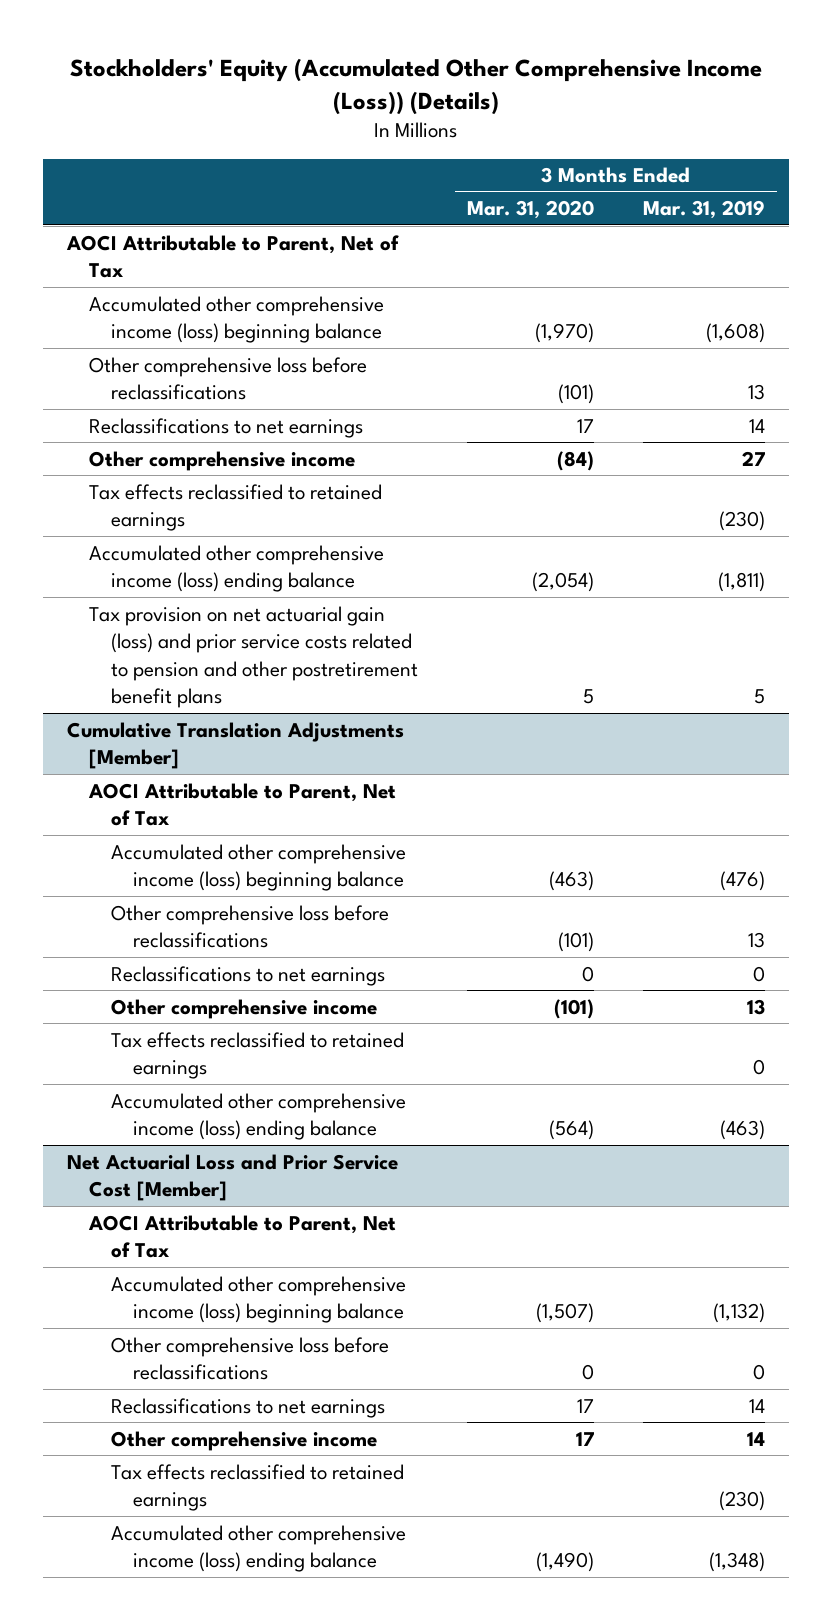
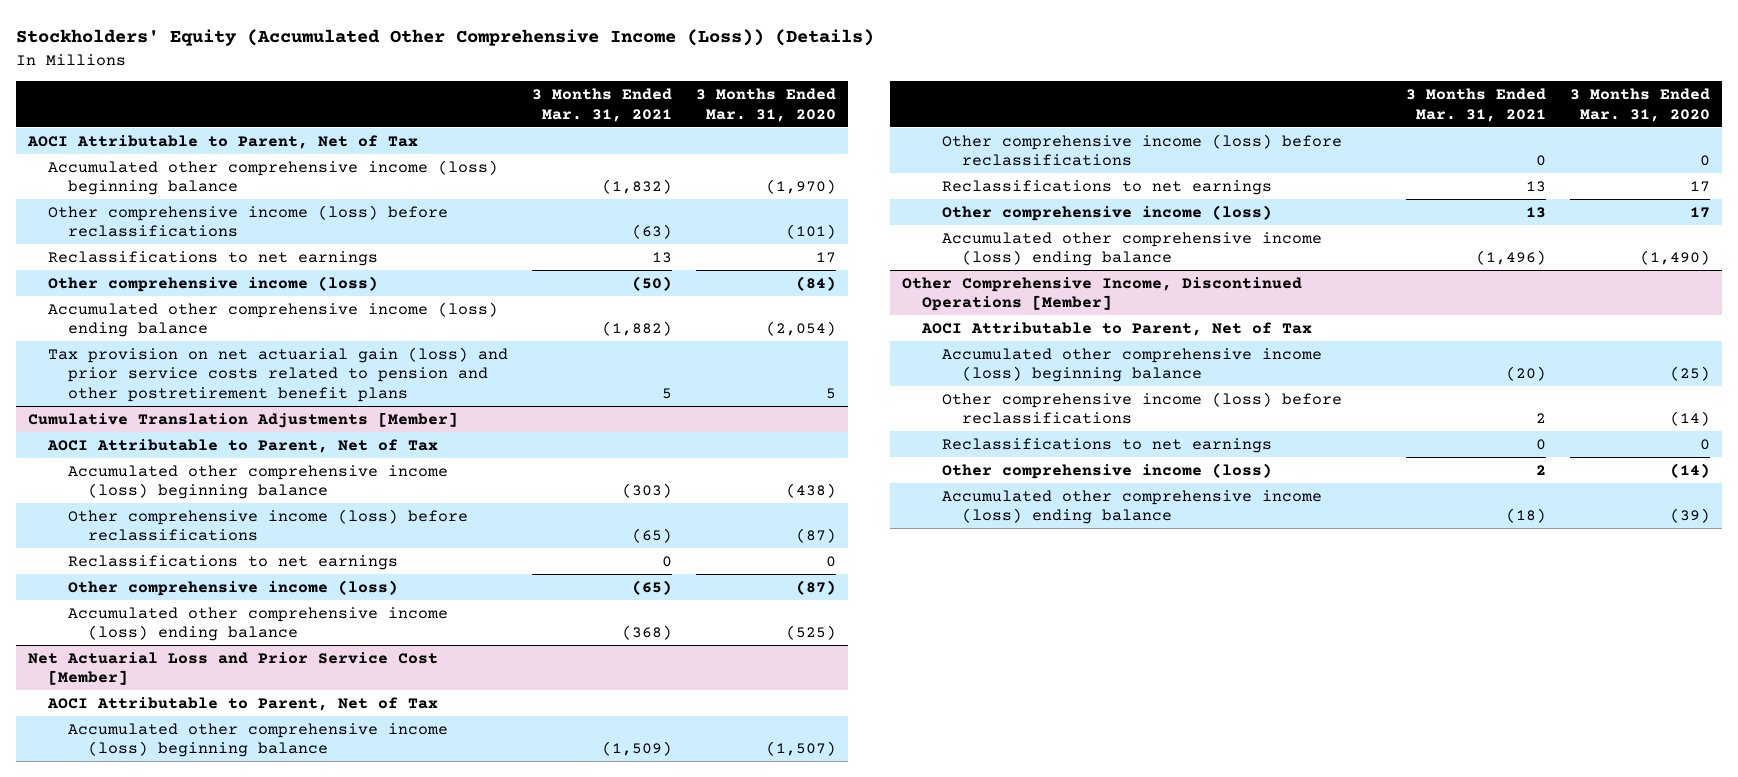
[642,200,765,220] Mar. 31, 2019 -> none
none -> [532,87,673,122] 3 Months Ended Mar. 31, 2021
[89,356,368,401] Other comprehensive loss before reclassifications -> [48,204,449,238] Other comprehensive income (loss) before reclassifications
[89,483,383,532] Tax effects reclassified to retained earnings -> none
[89,450,356,471] Other comprehensive income -> [48,275,379,292] Other comprehensive income (loss)
[549,871,595,892] (463) -> [786,483,837,499] (438)
[111,904,390,949] Other comprehensive loss before reclassifications -> [68,508,469,542] Other comprehensive income (loss) before reclassifications
[558,932,595,953] (101) -> [796,528,837,544] (87)
[111,1031,405,1080] Tax effects reclassified to retained earnings -> none
[111,998,378,1019] Other comprehensive income -> [68,579,399,596] Other comprehensive income (loss)
[554,998,595,1019] (101) -> [796,579,837,595] (87)
[549,1120,595,1141] (564) -> [786,625,837,641] (525)
[111,1336,390,1381] Other comprehensive loss before reclassifications -> [941,133,1342,167] Other comprehensive income (loss) before reclassifications
[111,1463,405,1512] Tax effects reclassified to retained earnings -> none
[111,1430,378,1451] Other comprehensive income -> [941,204,1272,221] Other comprehensive income (loss)
none -> [902,276,1303,312] Other Comprehensive Income, Discontinued Operations [Member]
none -> [920,321,1312,336] AOCI Attributable to Parent, Net of Tax
none -> [941,347,1322,383] Accumulated other comprehensive income (loss) beginning balance
none -> [941,391,1342,425] Other comprehensive income (loss) before reclassifications
none -> [941,437,1272,453] Reclassifications to net earnings
none -> [941,462,1272,479] Other comprehensive income (loss)
none -> [941,489,1322,525] Accumulated other comprehensive income (loss) ending balance

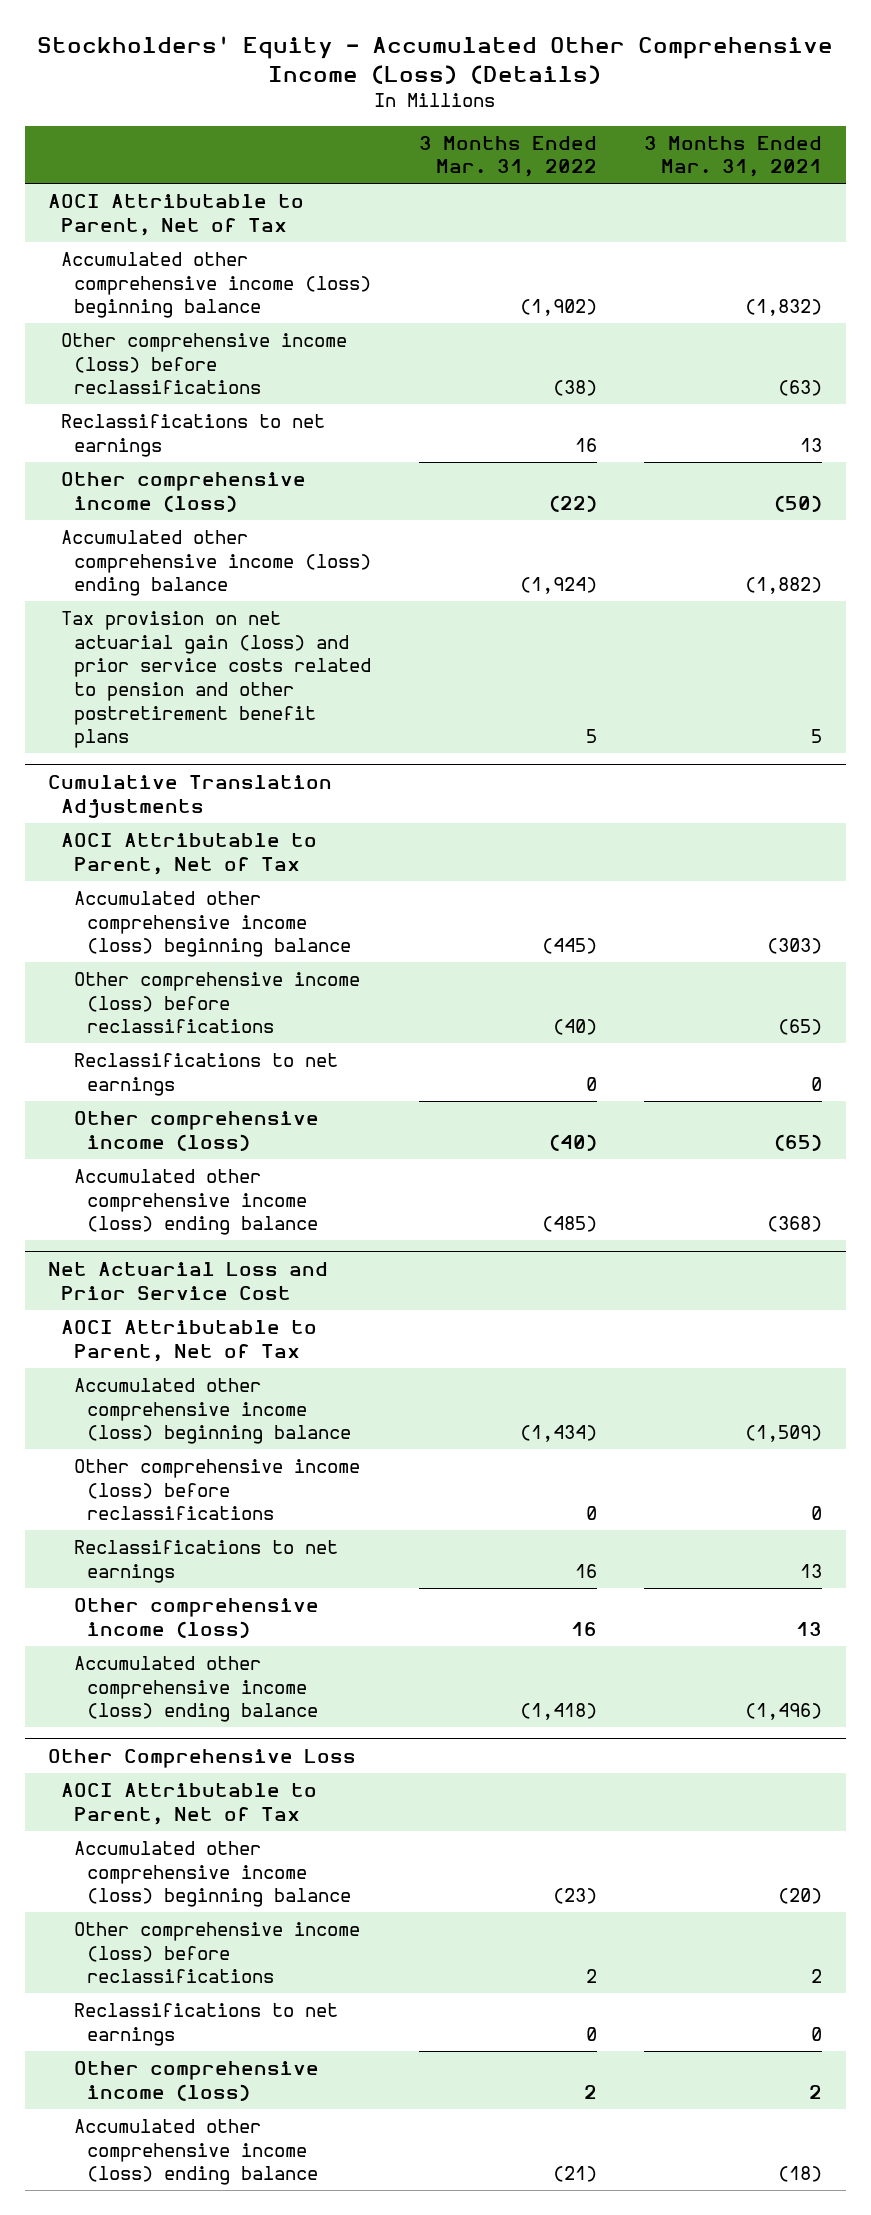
[16,29,875,47] Stockholders' Equity (Accumulated Other Comprehensive Income (Loss)) (Details) -> [37,36,834,85] Stockholders' Equity - Accumulated Other Comprehensive Income (Loss) (Details)
[696,87,837,122] 3 Months Ended Mar. 31, 2020 -> none
none -> [418,135,597,178] 3 Months Ended Mar. 31, 2022
[28,411,459,428] Cumulative Translation Adjustments [Member] -> [48,774,333,818] Cumulative Translation Adjustments
[28,651,439,686] Net Actuarial Loss and Prior Service Cost [Member] -> [48,1261,329,1300] Net Actuarial Loss and Prior Service Cost
[902,276,1303,312] Other Comprehensive Income, Discontinued Operations [Member] -> none
none -> [48,1748,357,1768] Other Comprehensive Loss

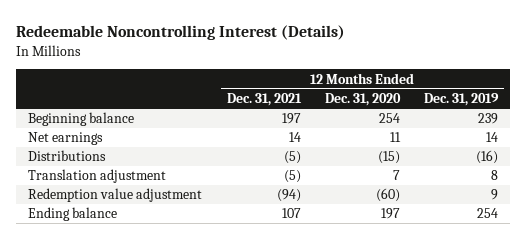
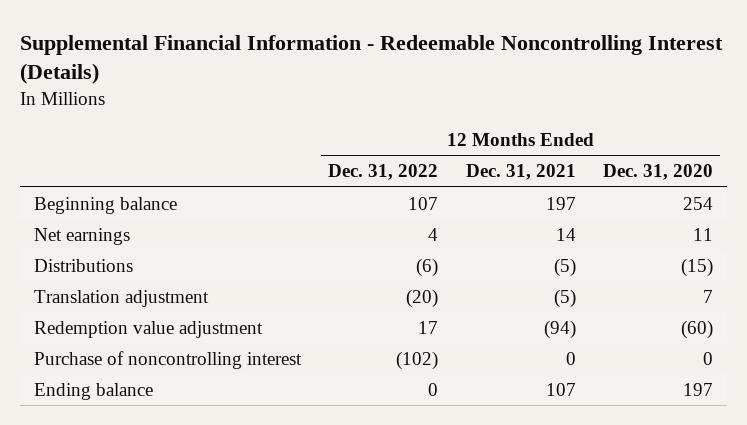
[16,25,346,41] Redeemable Noncontrolling Interest (Details) -> [19,34,723,85] Supplemental Financial Information - Redeemable Noncontrolling Interest (Details)
[424,93,500,107] Dec. 31, 2019 -> none
none -> [328,164,439,181] Dec. 31, 2022
none -> [33,350,302,369] Purchase of noncontrolling interest

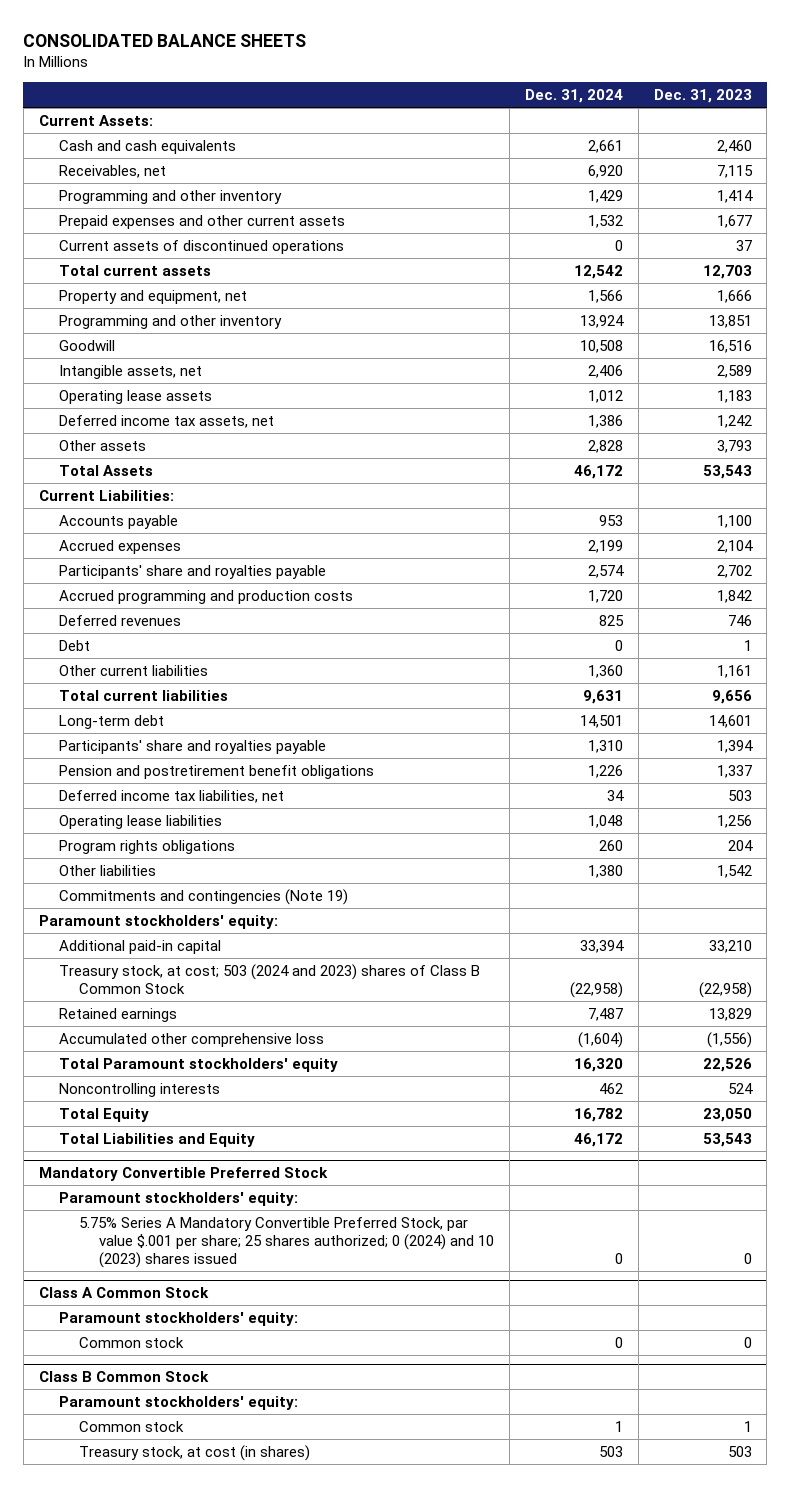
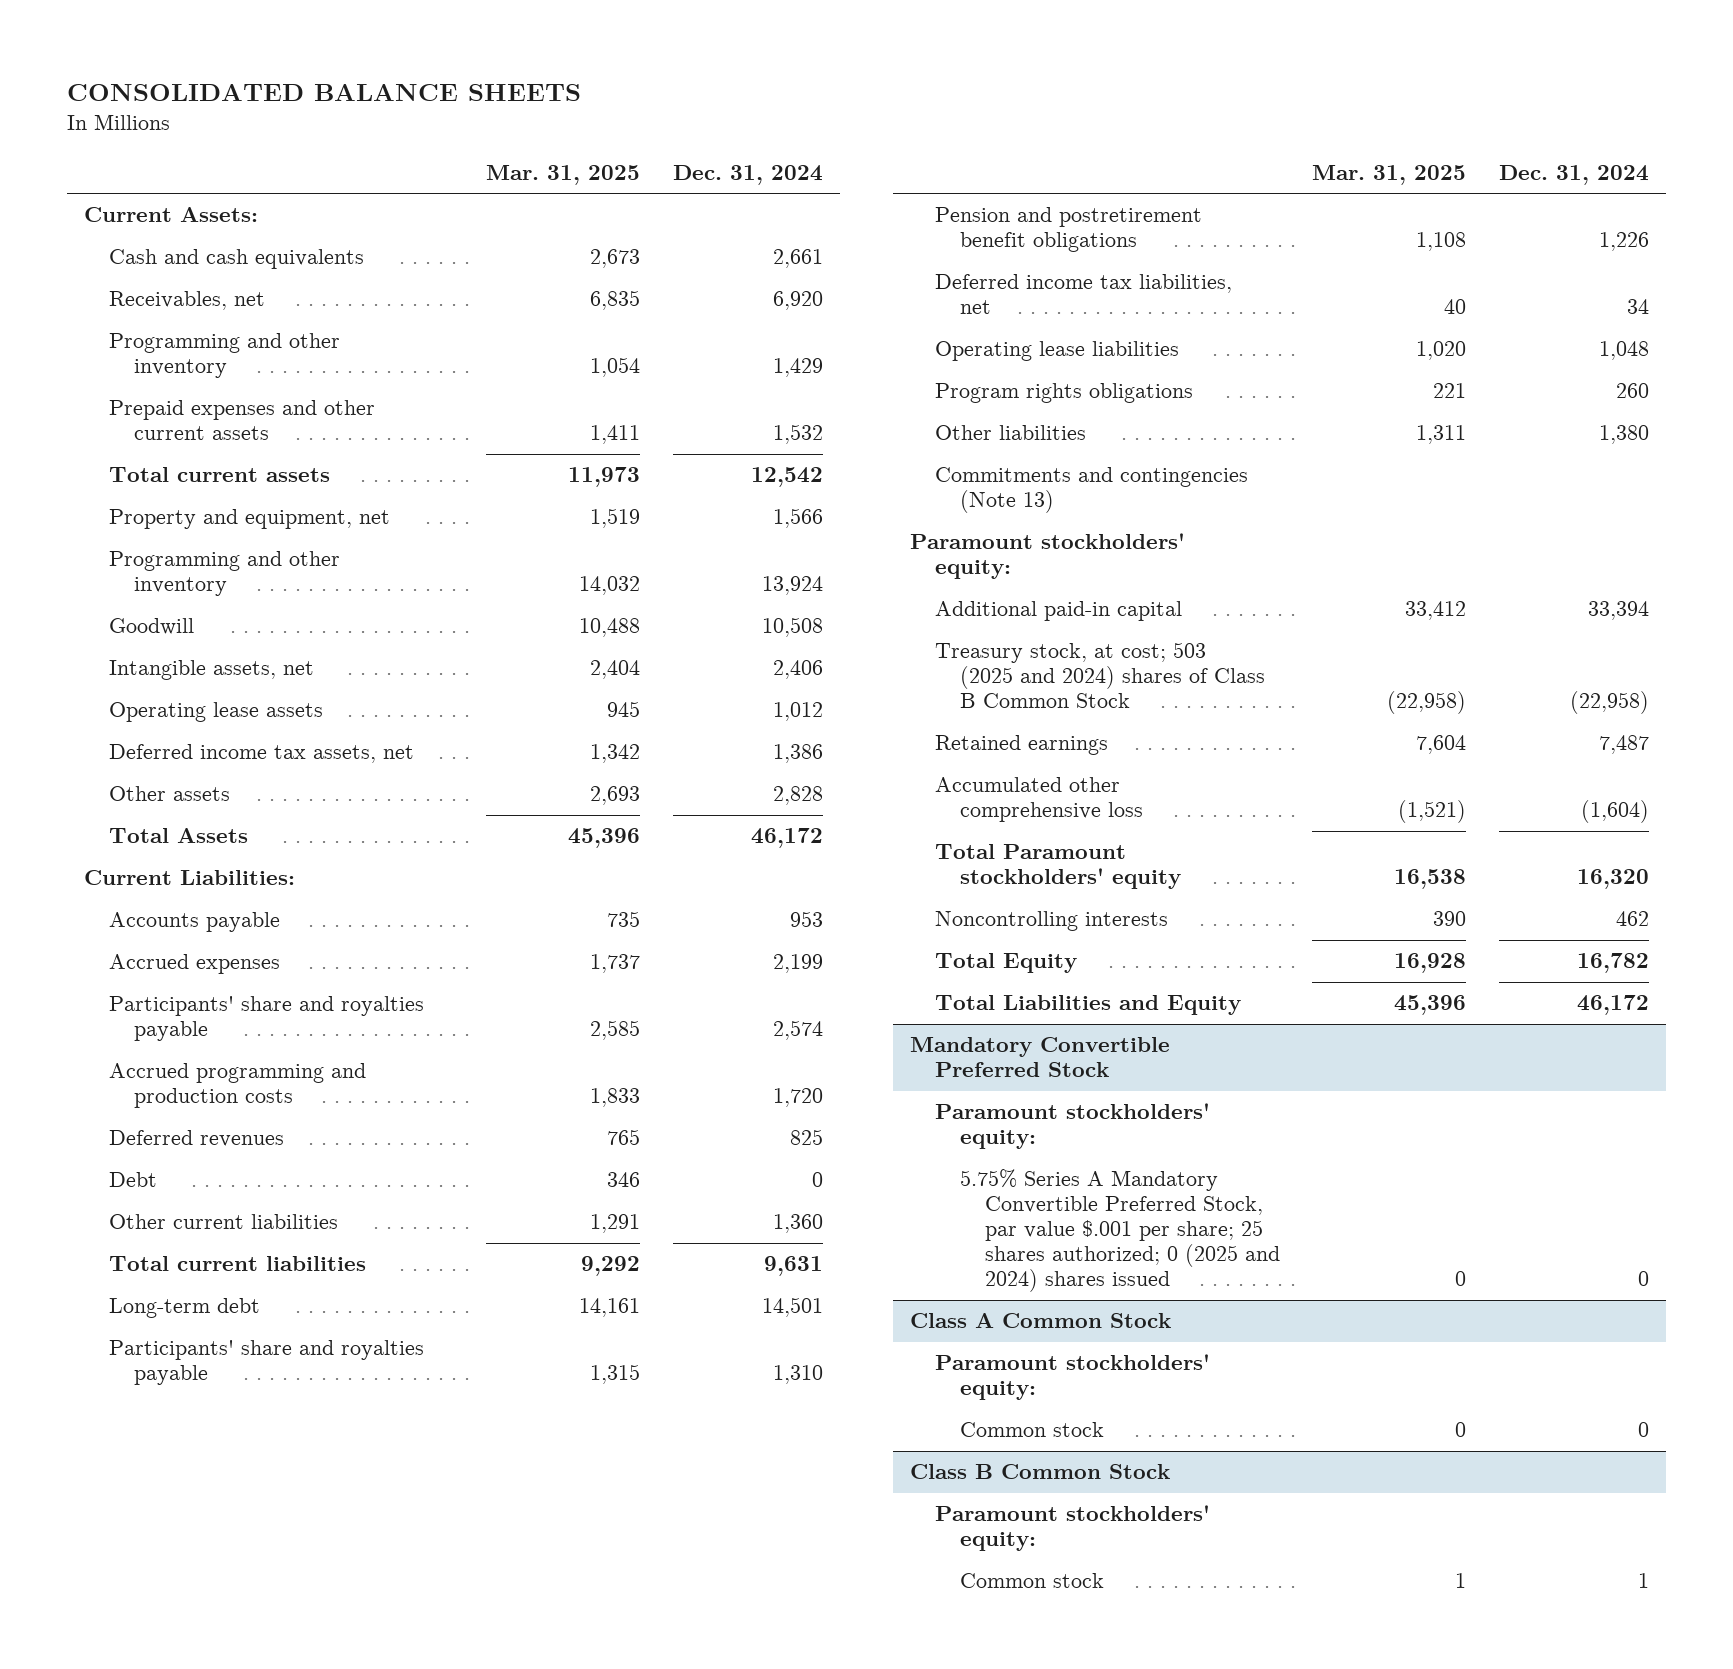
[653,89,752,104] Dec. 31, 2023 -> none
none -> [486,164,641,185] Mar. 31, 2025
[58,239,344,254] Current assets of discontinued operations -> none
[58,888,348,905] Commitments and contingencies (Note 19) -> [934,467,1248,514] Commitments and contingencies (Note 13)
[58,963,480,995] Treasury stock, at cost; 503 (2024 and 2023) shares of Class B Common Stock -> [934,642,1265,709] Treasury stock, at cost; 503 (2025 and 2024) shares of Class B Common Stock
[78,1216,494,1269] 5.75% Series A Mandatory Convertible Preferred Stock, par value $.001 per share; 25 shares authorized; 0 (2024) and 10 (2023) shares issued -> [959,1169,1280,1293] 5.75% Series A Mandatory Convertible Preferred Stock, par value $.001 per share; 25 shares authorized; 0 (2025 and 2024) shares issued
[78,1444,310,1461] Treasury stock, at cost (in shares) -> none

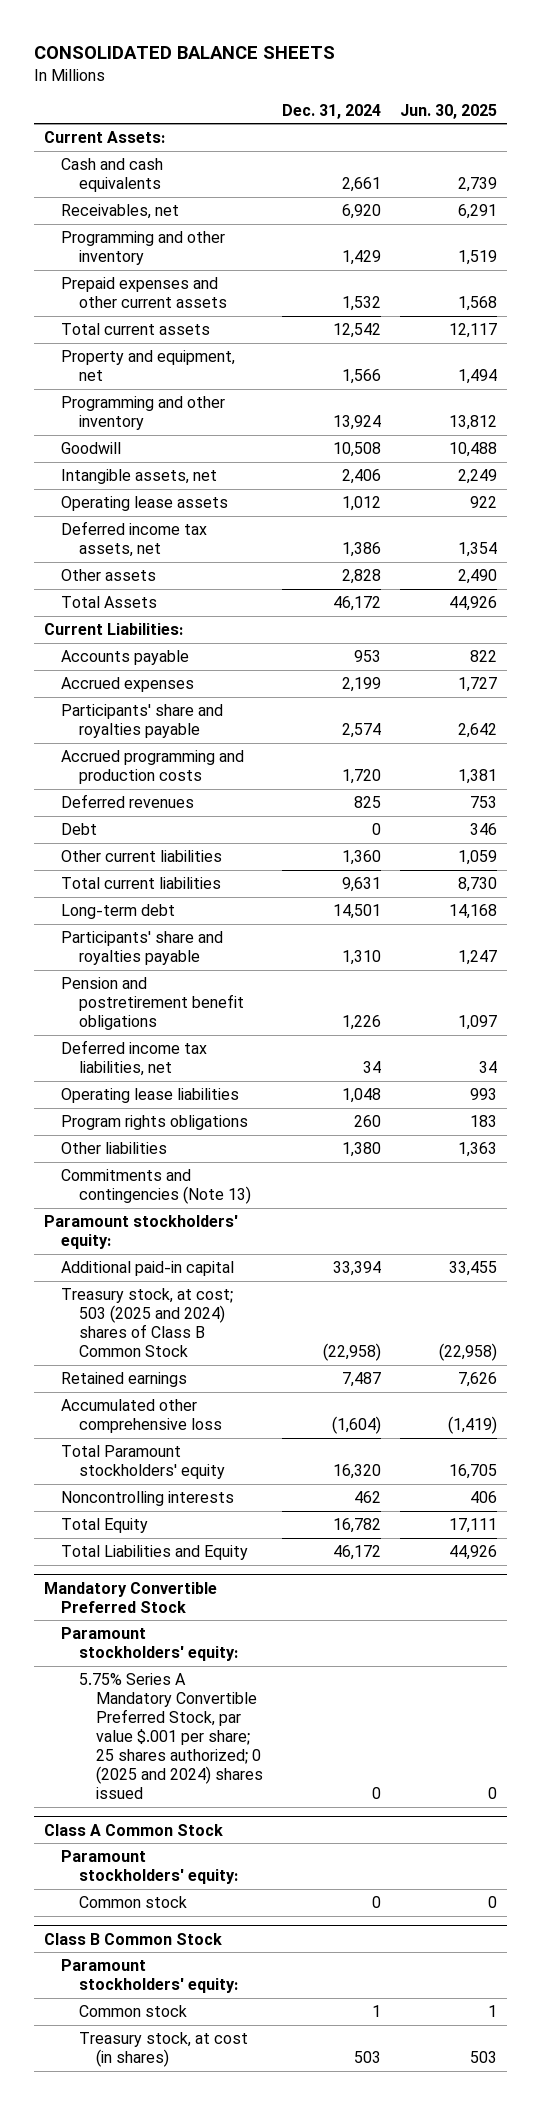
[486,164,641,185] Mar. 31, 2025 -> none
none -> [400,103,498,119] Jun. 30, 2025
none -> [78,2032,248,2068] Treasury stock, at cost (in shares)

